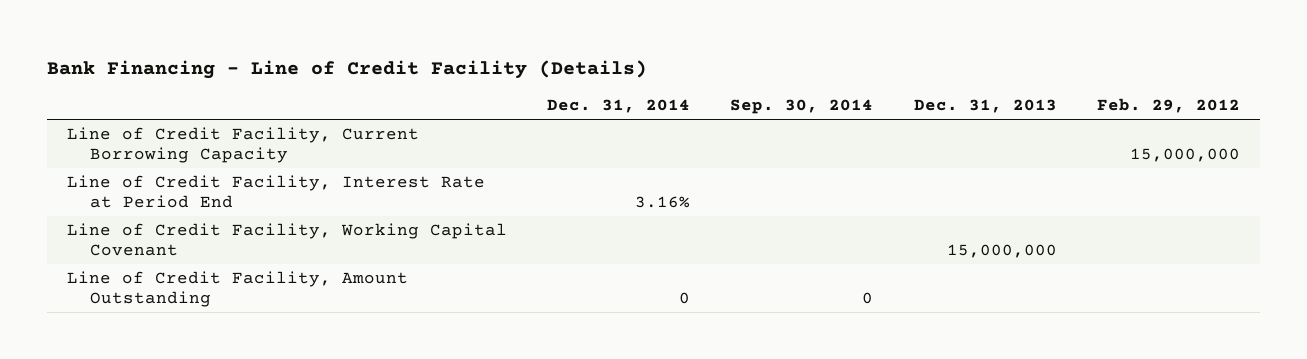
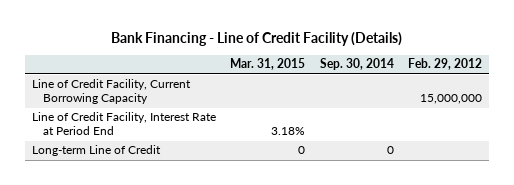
[547,99,691,114] Dec. 31, 2014 -> none
[913,99,1057,114] Dec. 31, 2013 -> none
none -> [230,58,306,71] Mar. 31, 2015
[67,222,508,257] Line of Credit Facility, Working Capital Covenant -> none
[67,270,409,308] Line of Credit Facility, Amount Outstanding -> [32,145,162,157] Long-term Line of Credit

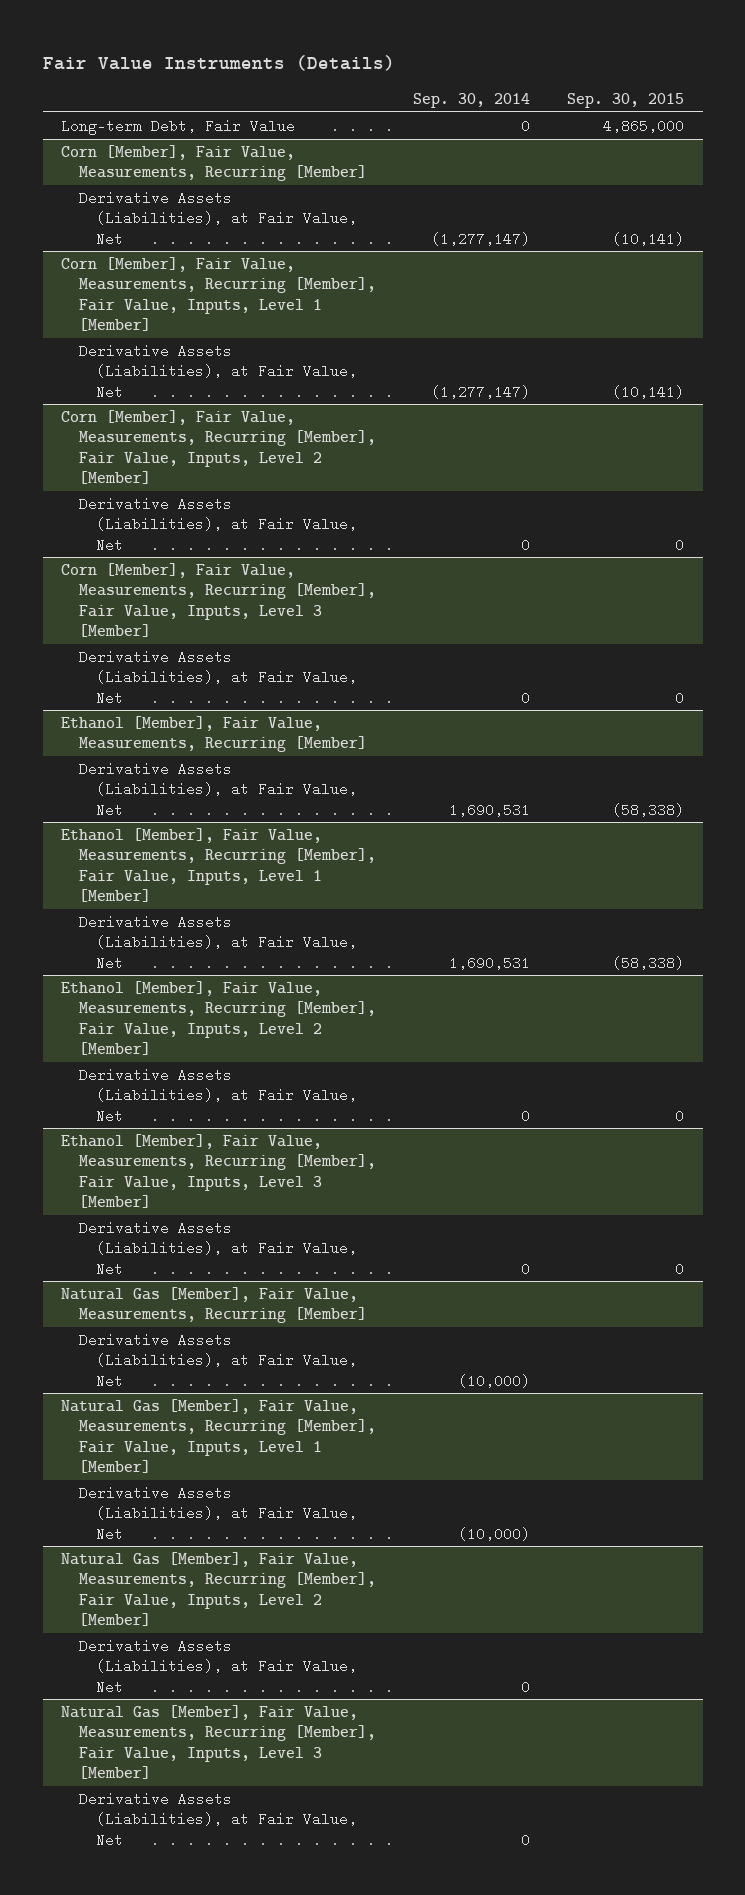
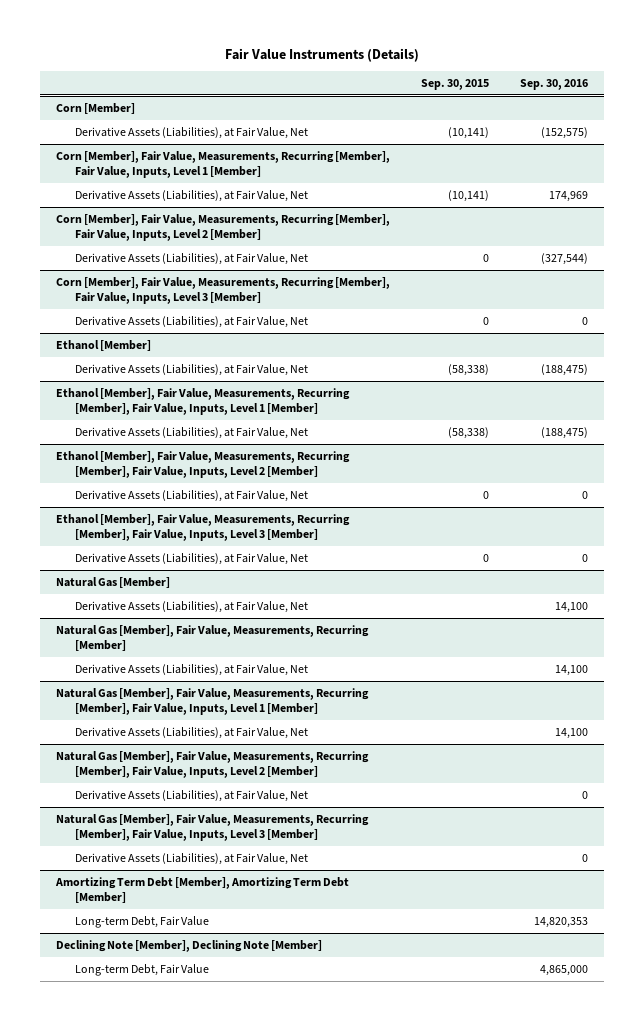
[412,93,530,109] Sep. 30, 2014 -> none
none -> [520,79,589,91] Sep. 30, 2016
[61,119,296,136] Long-term Debt, Fair Value -> none
[61,145,367,182] Corn [Member], Fair Value, Measurements, Recurring [Member] -> [55,102,135,114] Corn [Member]
[61,716,367,753] Ethanol [Member], Fair Value, Measurements, Recurring [Member] -> [55,339,151,351] Ethanol [Member]
none -> [55,576,170,588] Natural Gas [Member]
none -> [74,600,308,613] Derivative Assets (Liabilities), at Fair Value, Net
none -> [54,876,349,903] Amortizing Term Debt [Member], Amortizing Term Debt [Member]
none -> [74,915,209,928] Long-term Debt, Fair Value
none -> [55,939,322,952] Declining Note [Member], Declining Note [Member]
none -> [74,963,209,976] Long-term Debt, Fair Value

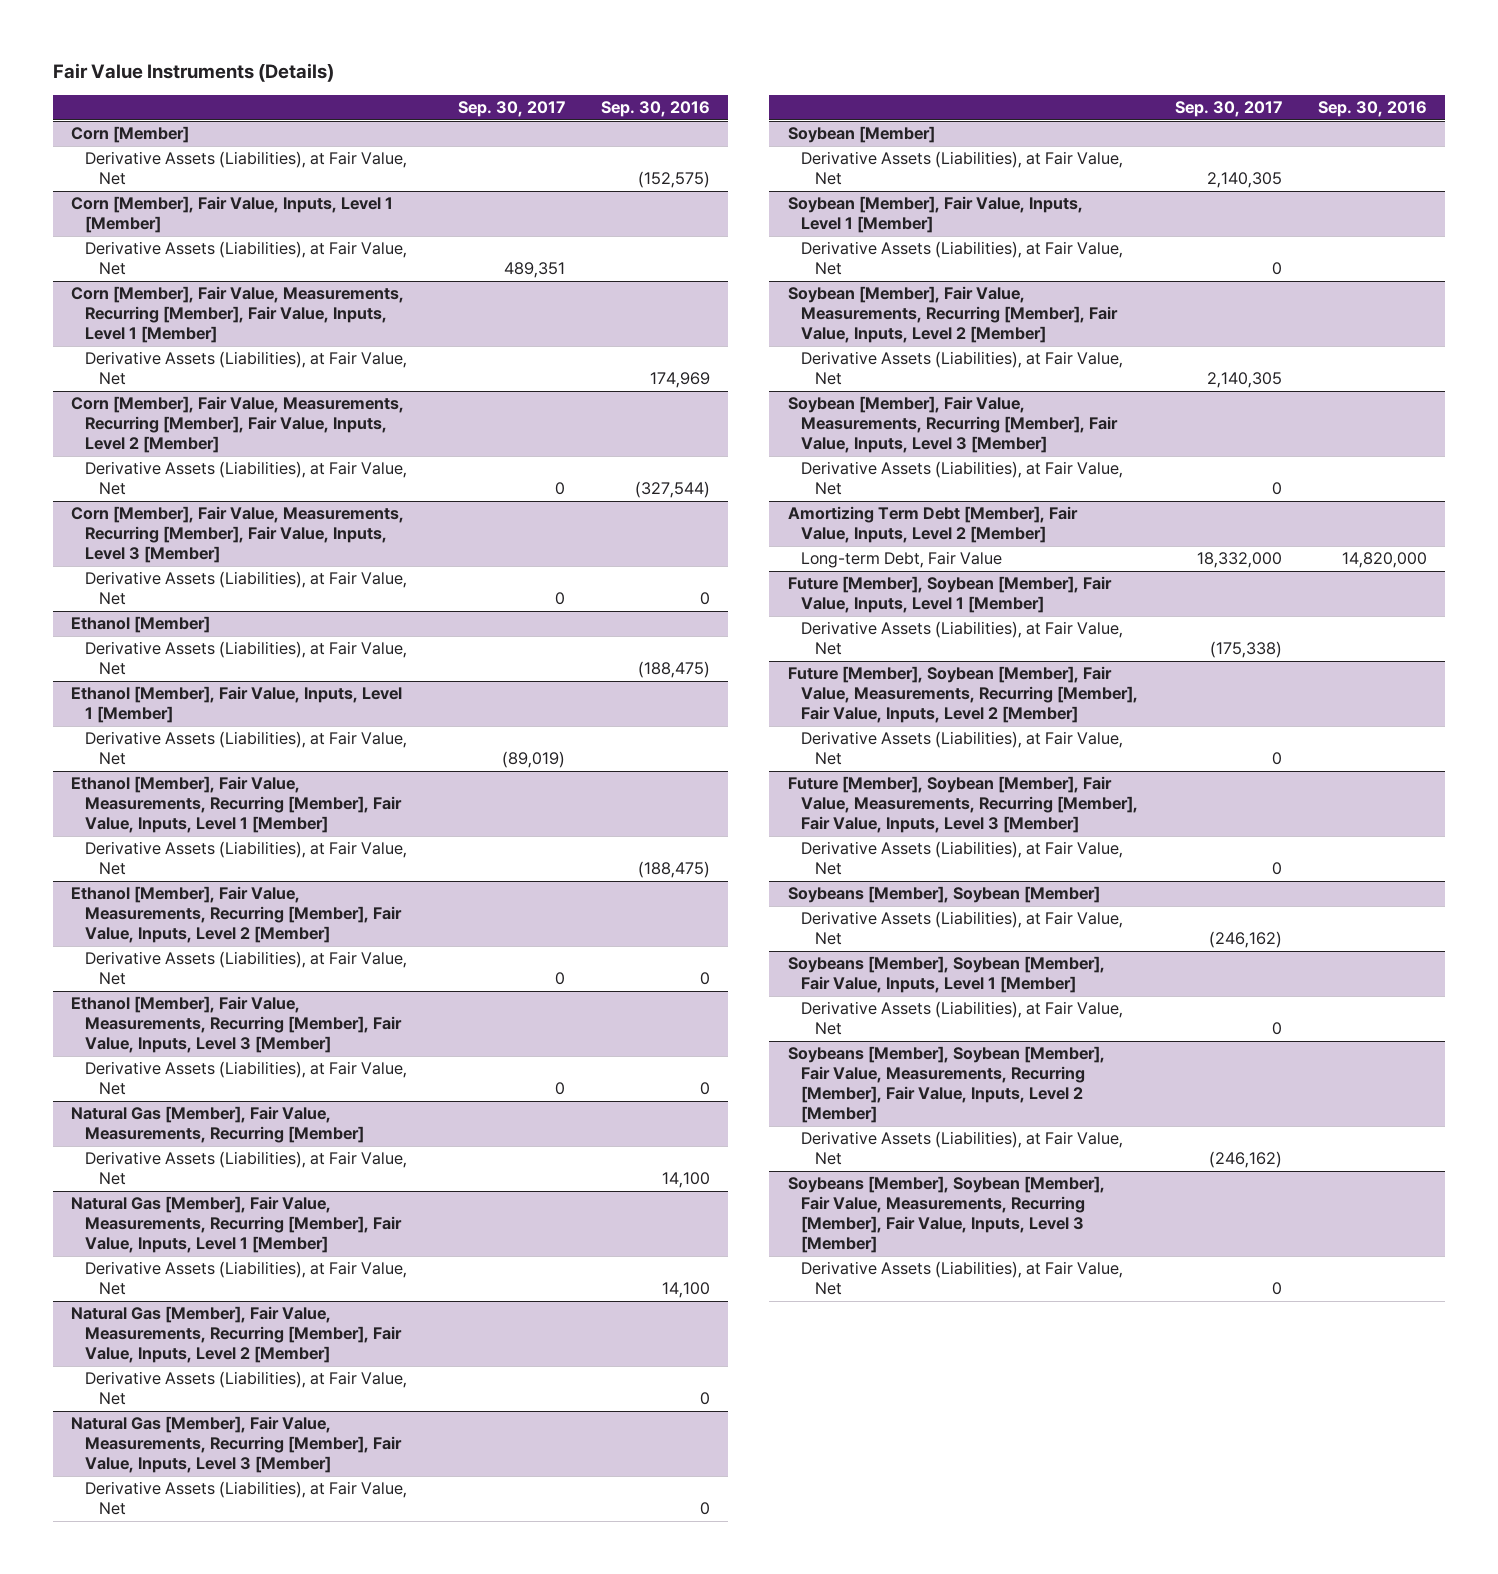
[420,79,489,91] Sep. 30, 2015 -> none
none -> [457,101,565,118] Sep. 30, 2017
none -> [70,196,393,234] Corn [Member], Fair Value, Inputs, Level 1 [Member]
none -> [84,241,407,276] Derivative Assets (Liabilities), at Fair Value, Net
none -> [70,686,402,724] Ethanol [Member], Fair Value, Inputs, Level 1 [Member]
none -> [84,731,407,766] Derivative Assets (Liabilities), at Fair Value, Net
[55,576,170,588] Natural Gas [Member] -> none
[74,600,308,613] Derivative Assets (Liabilities), at Fair Value, Net -> none
[55,939,322,952] Declining Note [Member], Declining Note [Member] -> none
[74,963,209,976] Long-term Debt, Fair Value -> none
none -> [787,126,935,144] Soybean [Member]
none -> [801,151,1124,186] Derivative Assets (Liabilities), at Fair Value, Net
none -> [787,196,1083,234] Soybean [Member], Fair Value, Inputs, Level 1 [Member]
none -> [801,241,1124,276] Derivative Assets (Liabilities), at Fair Value, Net
none -> [787,286,1119,344] Soybean [Member], Fair Value, Measurements, Recurring [Member], Fair Value, Inputs, Level 2 [Member]
none -> [801,351,1124,386] Derivative Assets (Liabilities), at Fair Value, Net
none -> [787,396,1119,454] Soybean [Member], Fair Value, Measurements, Recurring [Member], Fair Value, Inputs, Level 3 [Member]
none -> [801,461,1124,496] Derivative Assets (Liabilities), at Fair Value, Net
[54,876,349,903] Amortizing Term Debt [Member], Amortizing Term Debt [Member] -> [787,506,1078,544] Amortizing Term Debt [Member], Fair Value, Inputs, Level 2 [Member]
[534,916,589,928] 14,820,353 -> [1341,552,1427,569] 14,820,000
none -> [787,576,1112,614] Future [Member], Soybean [Member], Fair Value, Inputs, Level 1 [Member]
none -> [801,621,1124,656] Derivative Assets (Liabilities), at Fair Value, Net
none -> [787,666,1139,724] Future [Member], Soybean [Member], Fair Value, Measurements, Recurring [Member], Fair Value, Inputs, Level 2 [Member]
none -> [801,731,1124,766] Derivative Assets (Liabilities), at Fair Value, Net
none -> [787,776,1139,834] Future [Member], Soybean [Member], Fair Value, Measurements, Recurring [Member], Fair Value, Inputs, Level 3 [Member]
none -> [801,841,1124,876] Derivative Assets (Liabilities), at Fair Value, Net
none -> [787,886,1100,904] Soybeans [Member], Soybean [Member]
none -> [801,911,1124,946] Derivative Assets (Liabilities), at Fair Value, Net
none -> [787,956,1105,994] Soybeans [Member], Soybean [Member], Fair Value, Inputs, Level 1 [Member]
none -> [801,1001,1124,1036] Derivative Assets (Liabilities), at Fair Value, Net
none -> [787,1046,1105,1123] Soybeans [Member], Soybean [Member], Fair Value, Measurements, Recurring [Member], Fair Value, Inputs, Level 2 [Member]
none -> [801,1131,1124,1166] Derivative Assets (Liabilities), at Fair Value, Net
none -> [787,1176,1105,1253] Soybeans [Member], Soybean [Member], Fair Value, Measurements, Recurring [Member], Fair Value, Inputs, Level 3 [Member]
none -> [801,1261,1124,1296] Derivative Assets (Liabilities), at Fair Value, Net

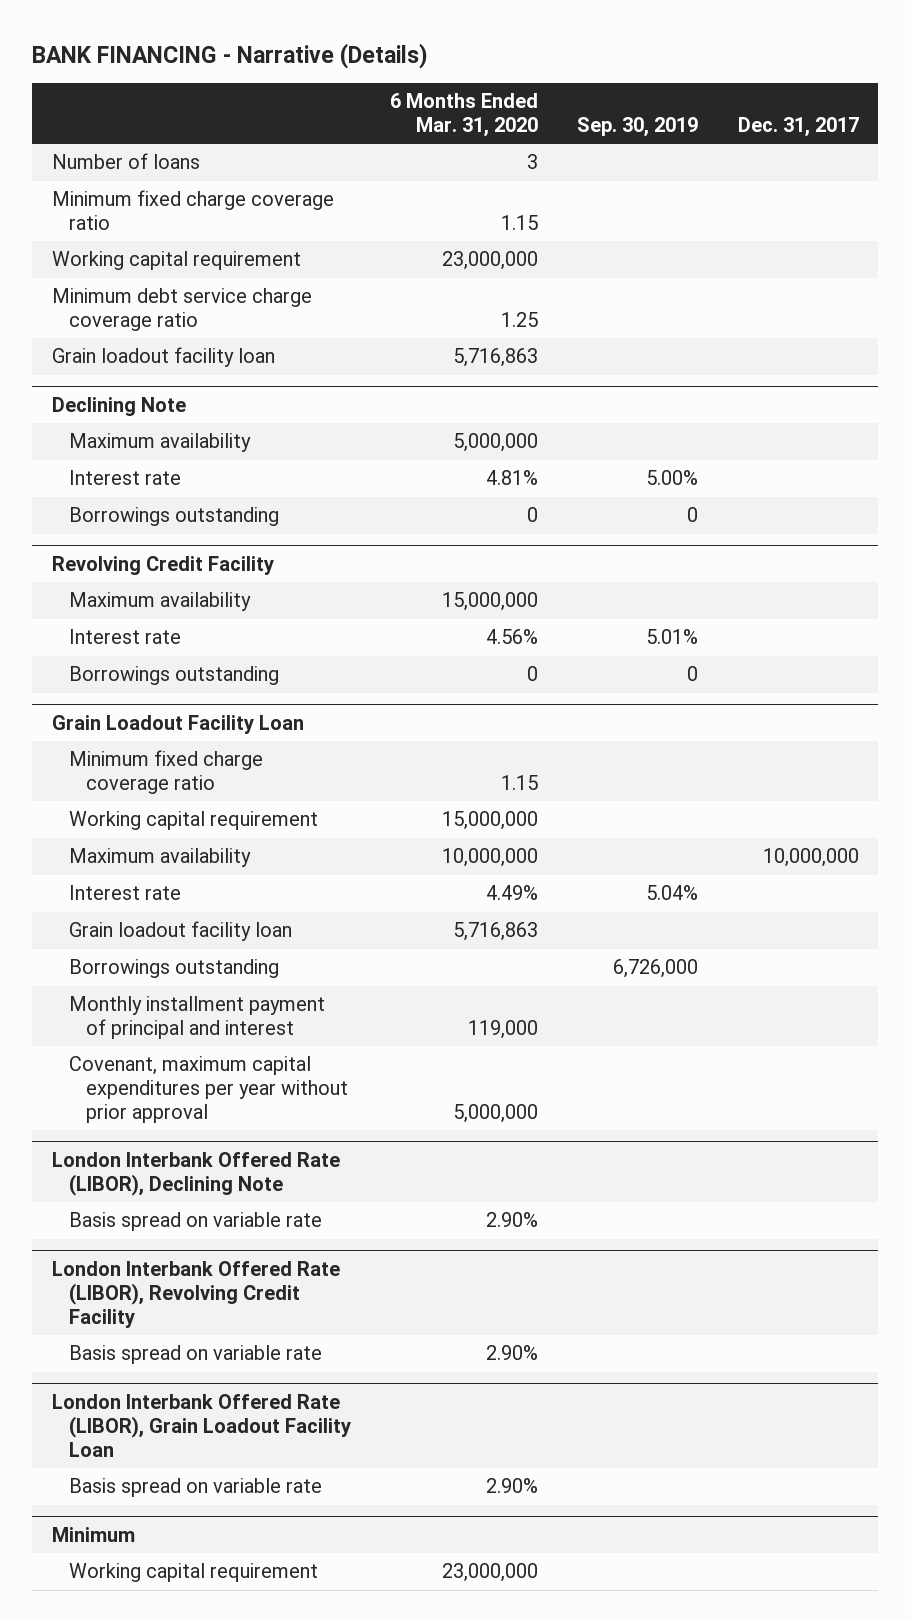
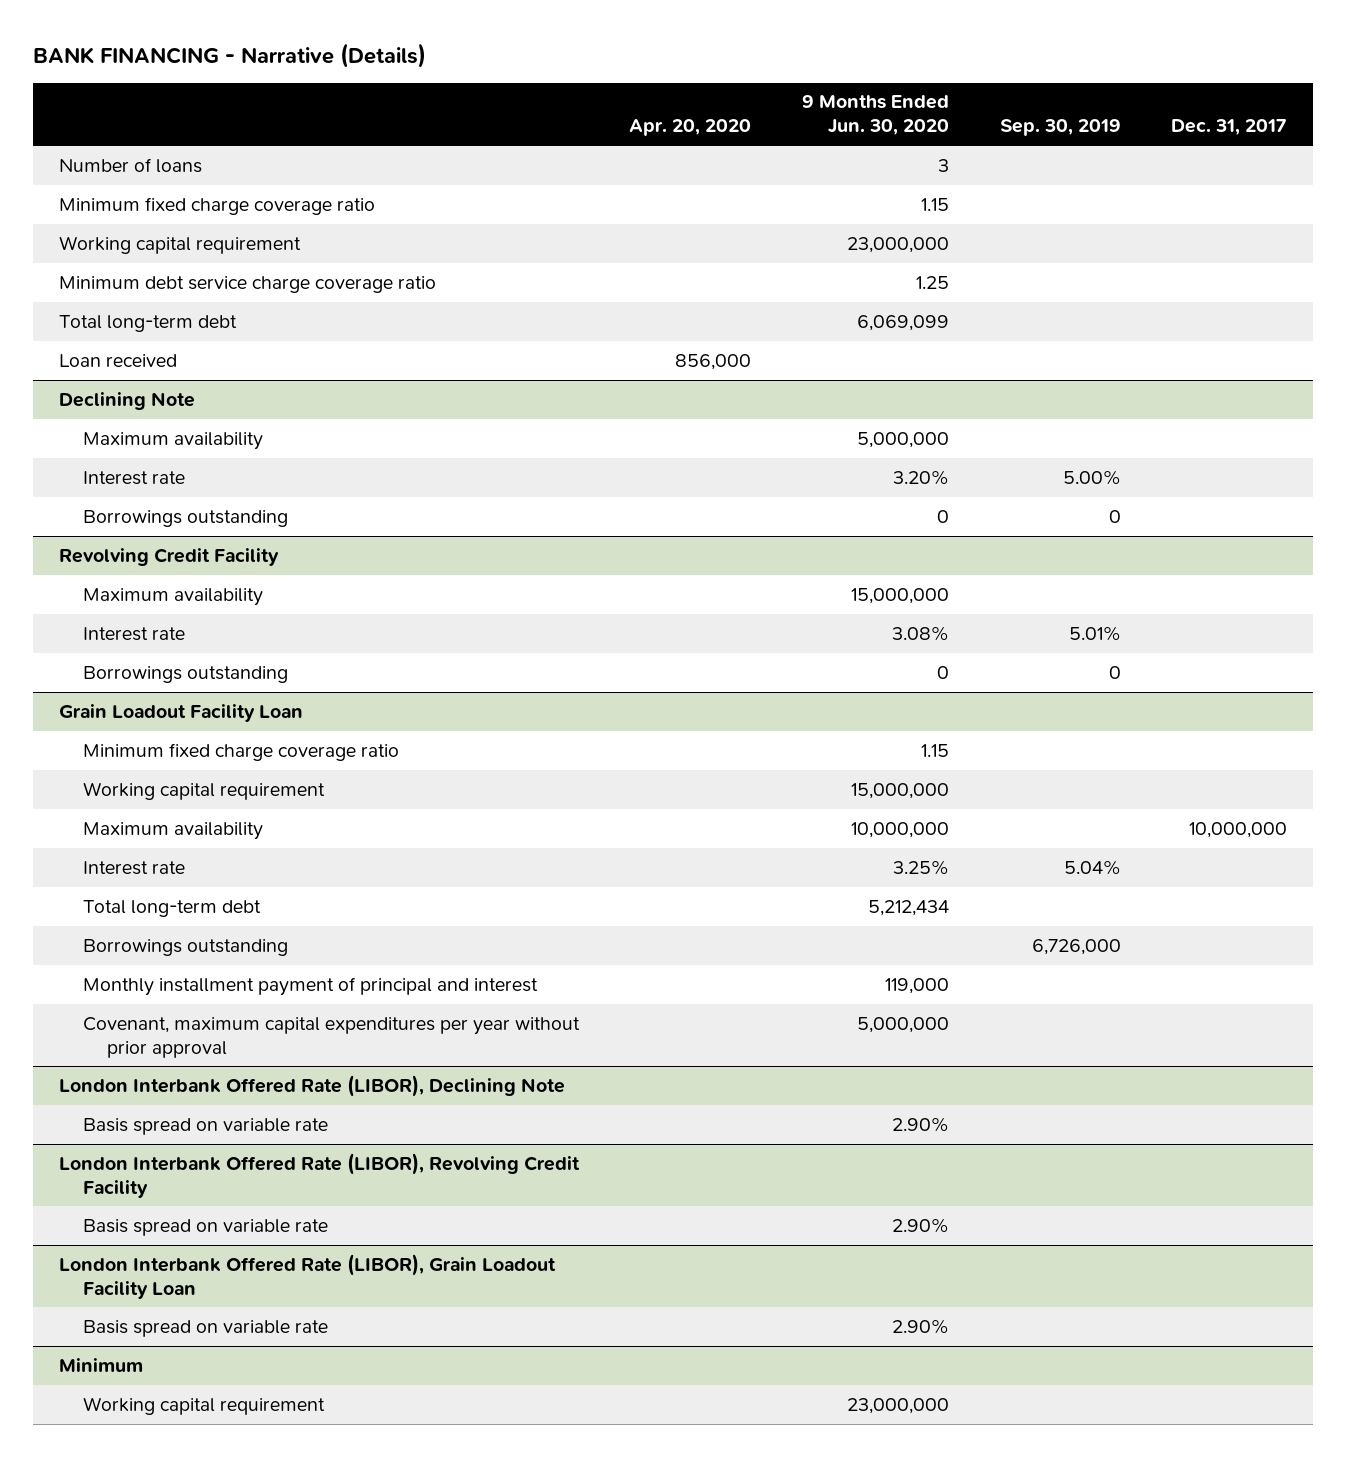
[390,93,539,138] 6 Months Ended Mar. 31, 2020 -> none
none -> [629,119,752,137] Apr. 20, 2020
none -> [802,95,950,136] 9 Months Ended Jun. 30, 2020
[51,347,275,368] Grain loadout facility loan -> [58,314,237,332] Total long-term debt
none -> [58,353,177,367] Loan received
[68,921,292,942] Grain loadout facility loan -> [82,899,261,917] Total long-term debt

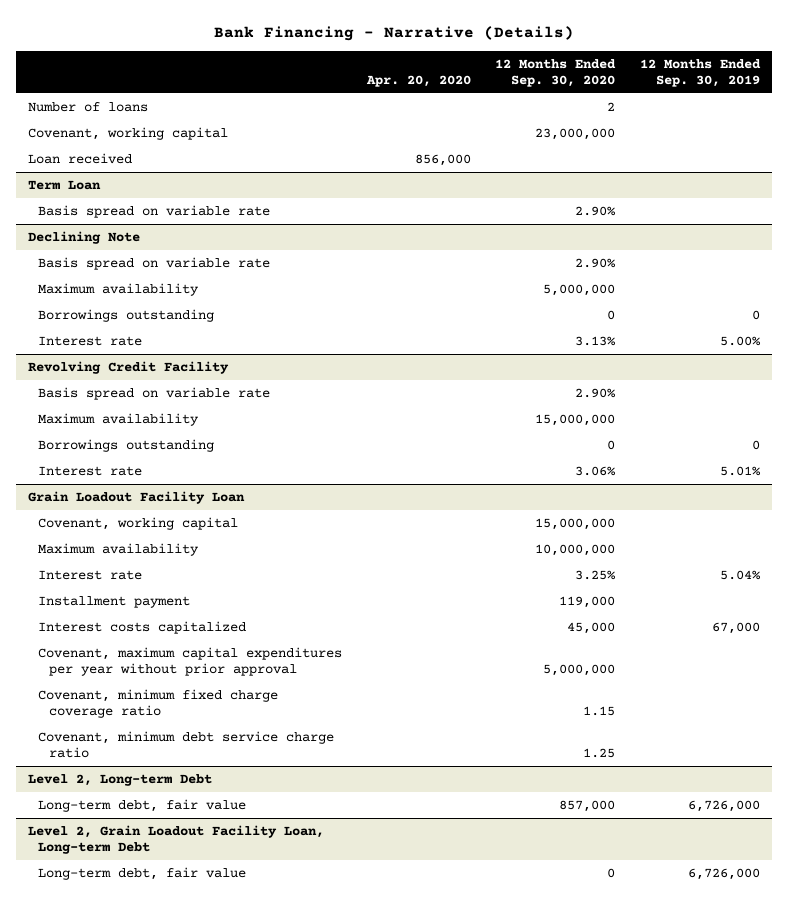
[33,43,427,69] BANK FINANCING - Narrative (Details) -> [213,26,574,42] Bank Financing - Narrative (Details)
[802,95,950,136] 9 Months Ended Jun. 30, 2020 -> none
[999,119,1121,137] Sep. 30, 2019 -> none
[1171,119,1288,136] Dec. 31, 2017 -> none
none -> [495,58,617,87] 12 Months Ended Sep. 30, 2020
none -> [639,58,761,87] 12 Months Ended Sep. 30, 2019
[58,196,375,215] Minimum fixed charge coverage ratio -> none
[58,275,436,293] Minimum debt service charge coverage ratio -> none
[58,314,237,332] Total long-term debt -> none
[58,235,301,254] Working capital requirement -> [27,126,228,140] Covenant, working capital
none -> [27,179,101,190] Term Loan
none -> [38,204,271,218] Basis spread on variable rate
none -> [38,256,271,270] Basis spread on variable rate
[82,470,185,485] Interest rate -> [38,335,143,346] Interest rate
none -> [38,386,271,400] Basis spread on variable rate
[82,626,185,641] Interest rate -> [38,465,143,476] Interest rate
[82,742,399,761] Minimum fixed charge coverage ratio -> none
[82,781,325,800] Working capital requirement -> [38,516,239,530] Covenant, working capital
[82,899,261,917] Total long-term debt -> none
[82,938,288,956] Borrowings outstanding -> none
[82,976,538,996] Monthly installment payment of principal and interest -> [38,595,191,608] Installment payment
none -> [38,620,247,634] Interest costs capitalized
[58,1074,565,1097] London Interbank Offered Rate (LIBOR), Declining Note -> none
[82,1117,328,1135] Basis spread on variable rate -> none
[58,1152,580,1198] London Interbank Offered Rate (LIBOR), Revolving Credit Facility -> none
[82,1218,328,1236] Basis spread on variable rate -> none
[58,1253,556,1299] London Interbank Offered Rate (LIBOR), Grain Loadout Facility Loan -> none
[82,1319,328,1337] Basis spread on variable rate -> none
[58,1357,143,1372] Minimum -> none
[82,1396,325,1415] Working capital requirement -> none
none -> [38,688,279,718] Covenant, minimum fixed charge coverage ratio
none -> [38,730,335,758] Covenant, minimum debt service charge ratio
none -> [27,773,212,786] Level 2, Long-term Debt
none -> [38,798,247,812] Long-term debt, fair value
none -> [27,824,324,854] Level 2, Grain Loadout Facility Loan, Long-term Debt
none -> [38,866,247,880] Long-term debt, fair value

